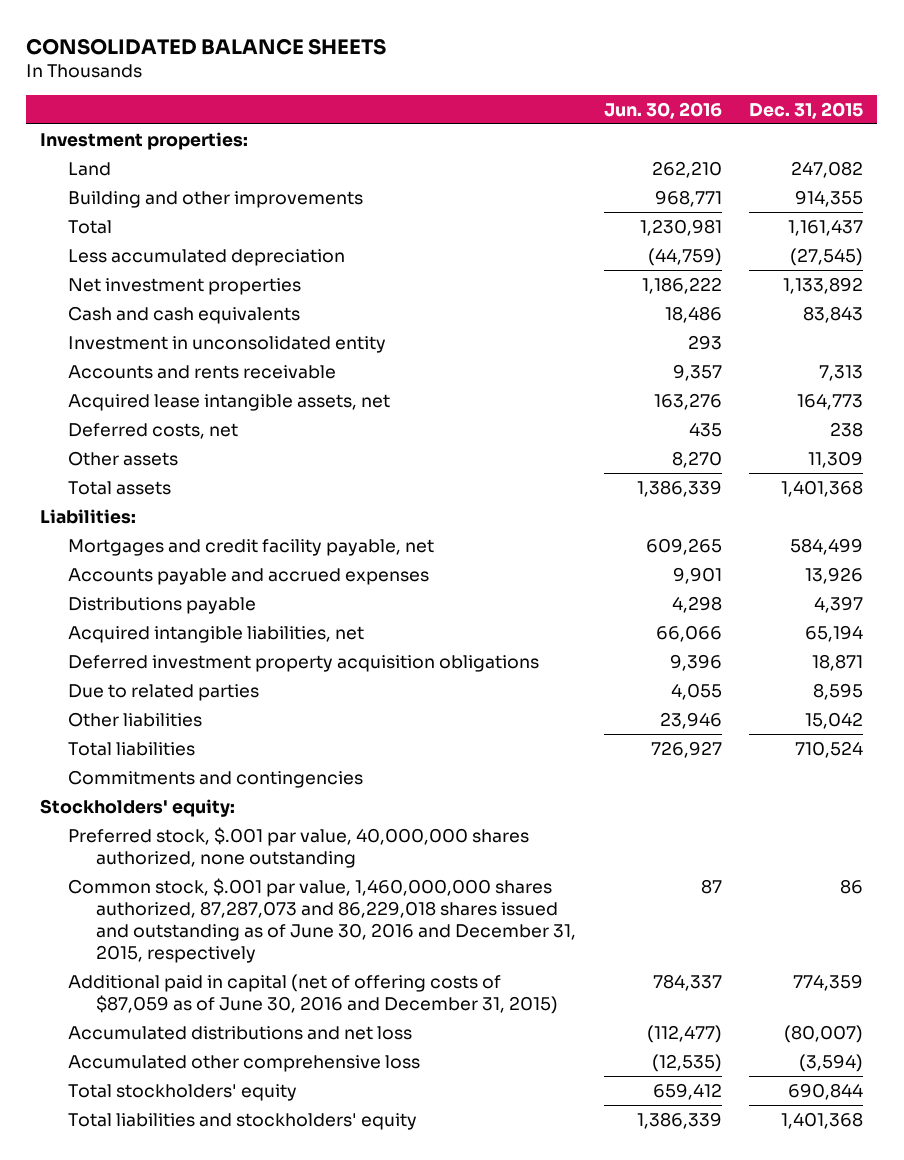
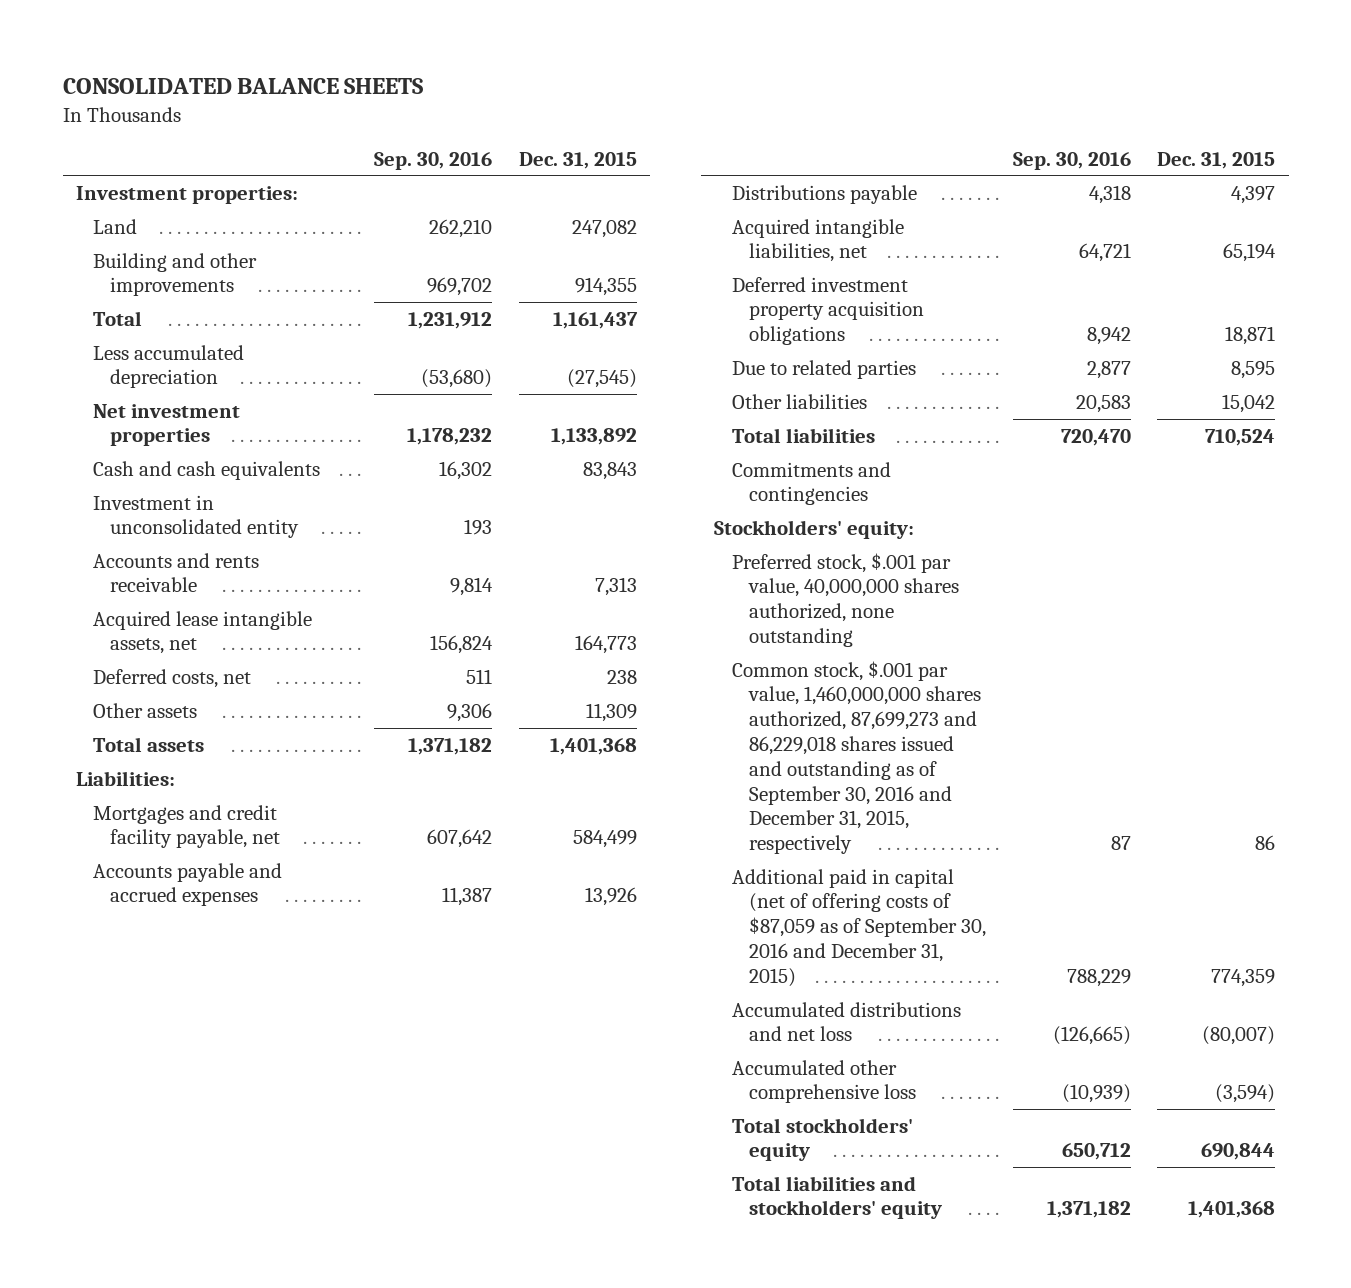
[603,101,722,119] Jun. 30, 2016 -> none
none -> [374,151,493,170] Sep. 30, 2016
[68,877,576,964] Common stock, $.001 par value, 1,460,000,000 shares authorized, 87,287,073 and 86,229,018 shares issued and outstanding as of June 30, 2016 and December 31, 2015, respectively -> [731,660,981,855] Common stock, $.001 par value, 1,460,000,000 shares authorized, 87,699,273 and 86,229,018 shares issued and outstanding as of September 30, 2016 and December 31, 2015, respectively
[68,973,558,1014] Additional paid in capital (net of offering costs of $87,059 as of June 30, 2016 and December 31, 2015) -> [731,868,986,987] Additional paid in capital (net of offering costs of $87,059 as of September 30, 2016 and December 31, 2015)

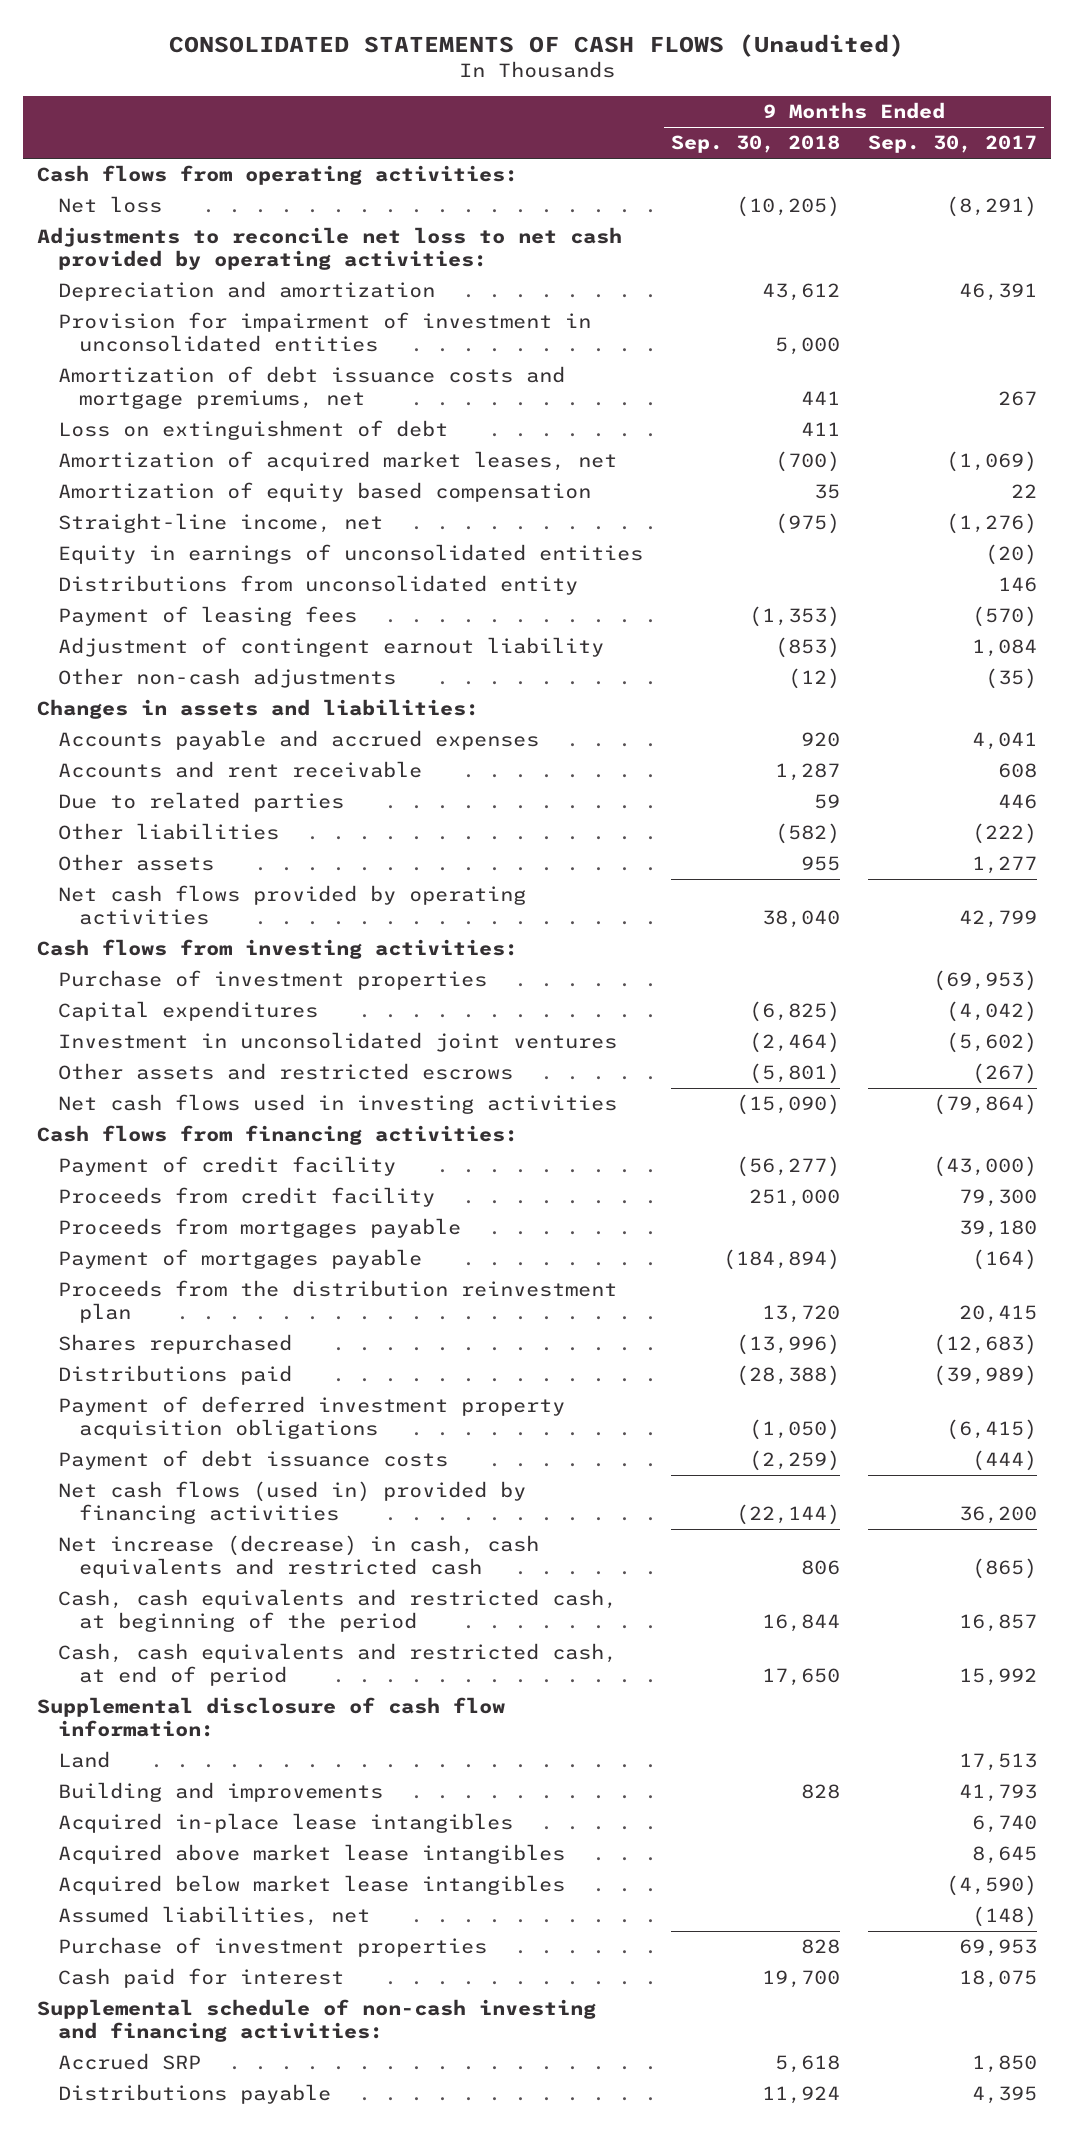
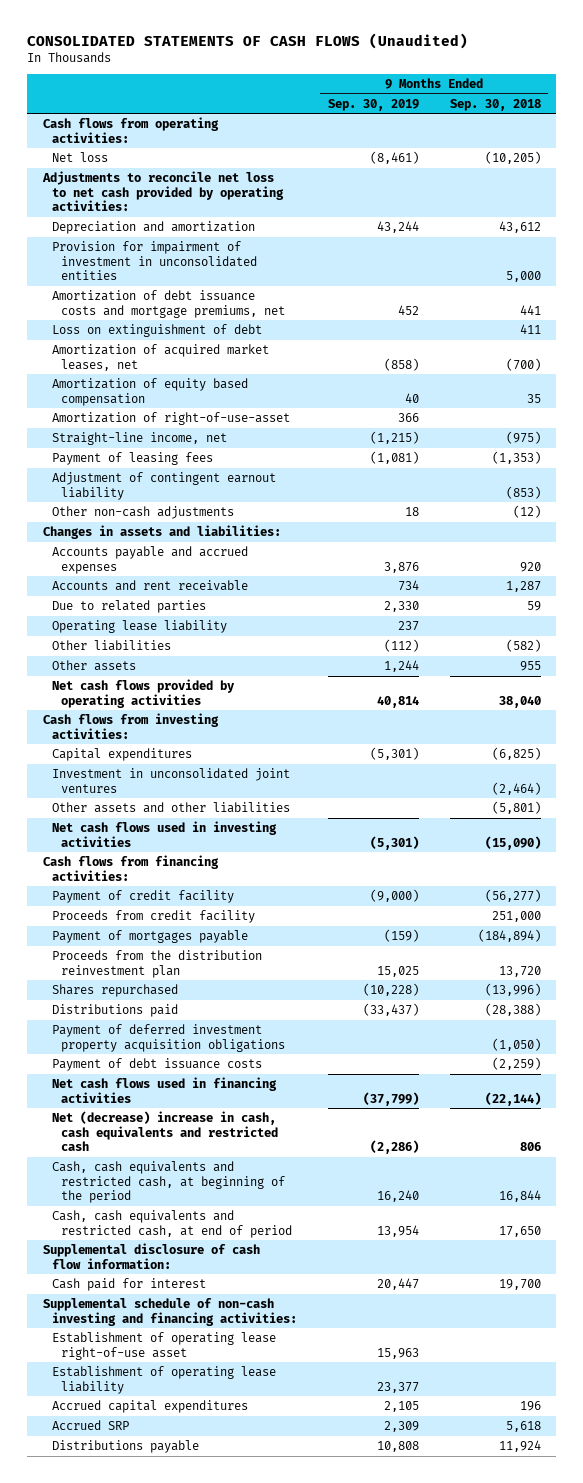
[868,135,1038,154] Sep. 30, 2017 -> none
none -> [327,98,419,111] Sep. 30, 2019
none -> [51,412,290,426] Amortization of right-of-use-asset
[57,544,643,565] Equity in earnings of unconsolidated entities -> none
[57,575,578,596] Distributions from unconsolidated entity -> none
none -> [51,620,227,634] Operating lease liability
[57,970,487,991] Purchase of investment properties -> none
[57,1063,513,1081] Other assets and restricted escrows -> [51,802,290,814] Other assets and other liabilities
[57,1218,461,1239] Proceeds from mortgages payable -> none
[57,1481,526,1524] Net cash flows (used in) provided by financing activities -> [51,1077,277,1103] Net cash flows used in financing activities
[57,1535,539,1578] Net increase (decrease) in cash, cash equivalents and restricted cash -> [51,1111,278,1152] Net (decrease) increase in cash, cash equivalents and restricted cash
[57,1751,110,1769] Land -> none
[57,1782,383,1803] Building and improvements -> none
[57,1813,513,1834] Acquired in-place lease intangibles -> none
[57,1844,565,1865] Acquired above market lease intangibles -> none
[57,1875,565,1896] Acquired below market lease intangibles -> none
[57,1906,370,1927] Assumed liabilities, net -> none
[57,1937,487,1958] Purchase of investment properties -> none
none -> [51,1332,276,1360] Establishment of operating lease right-of-use asset
none -> [51,1366,276,1394] Establishment of operating lease liability
none -> [51,1400,248,1414] Accrued capital expenditures

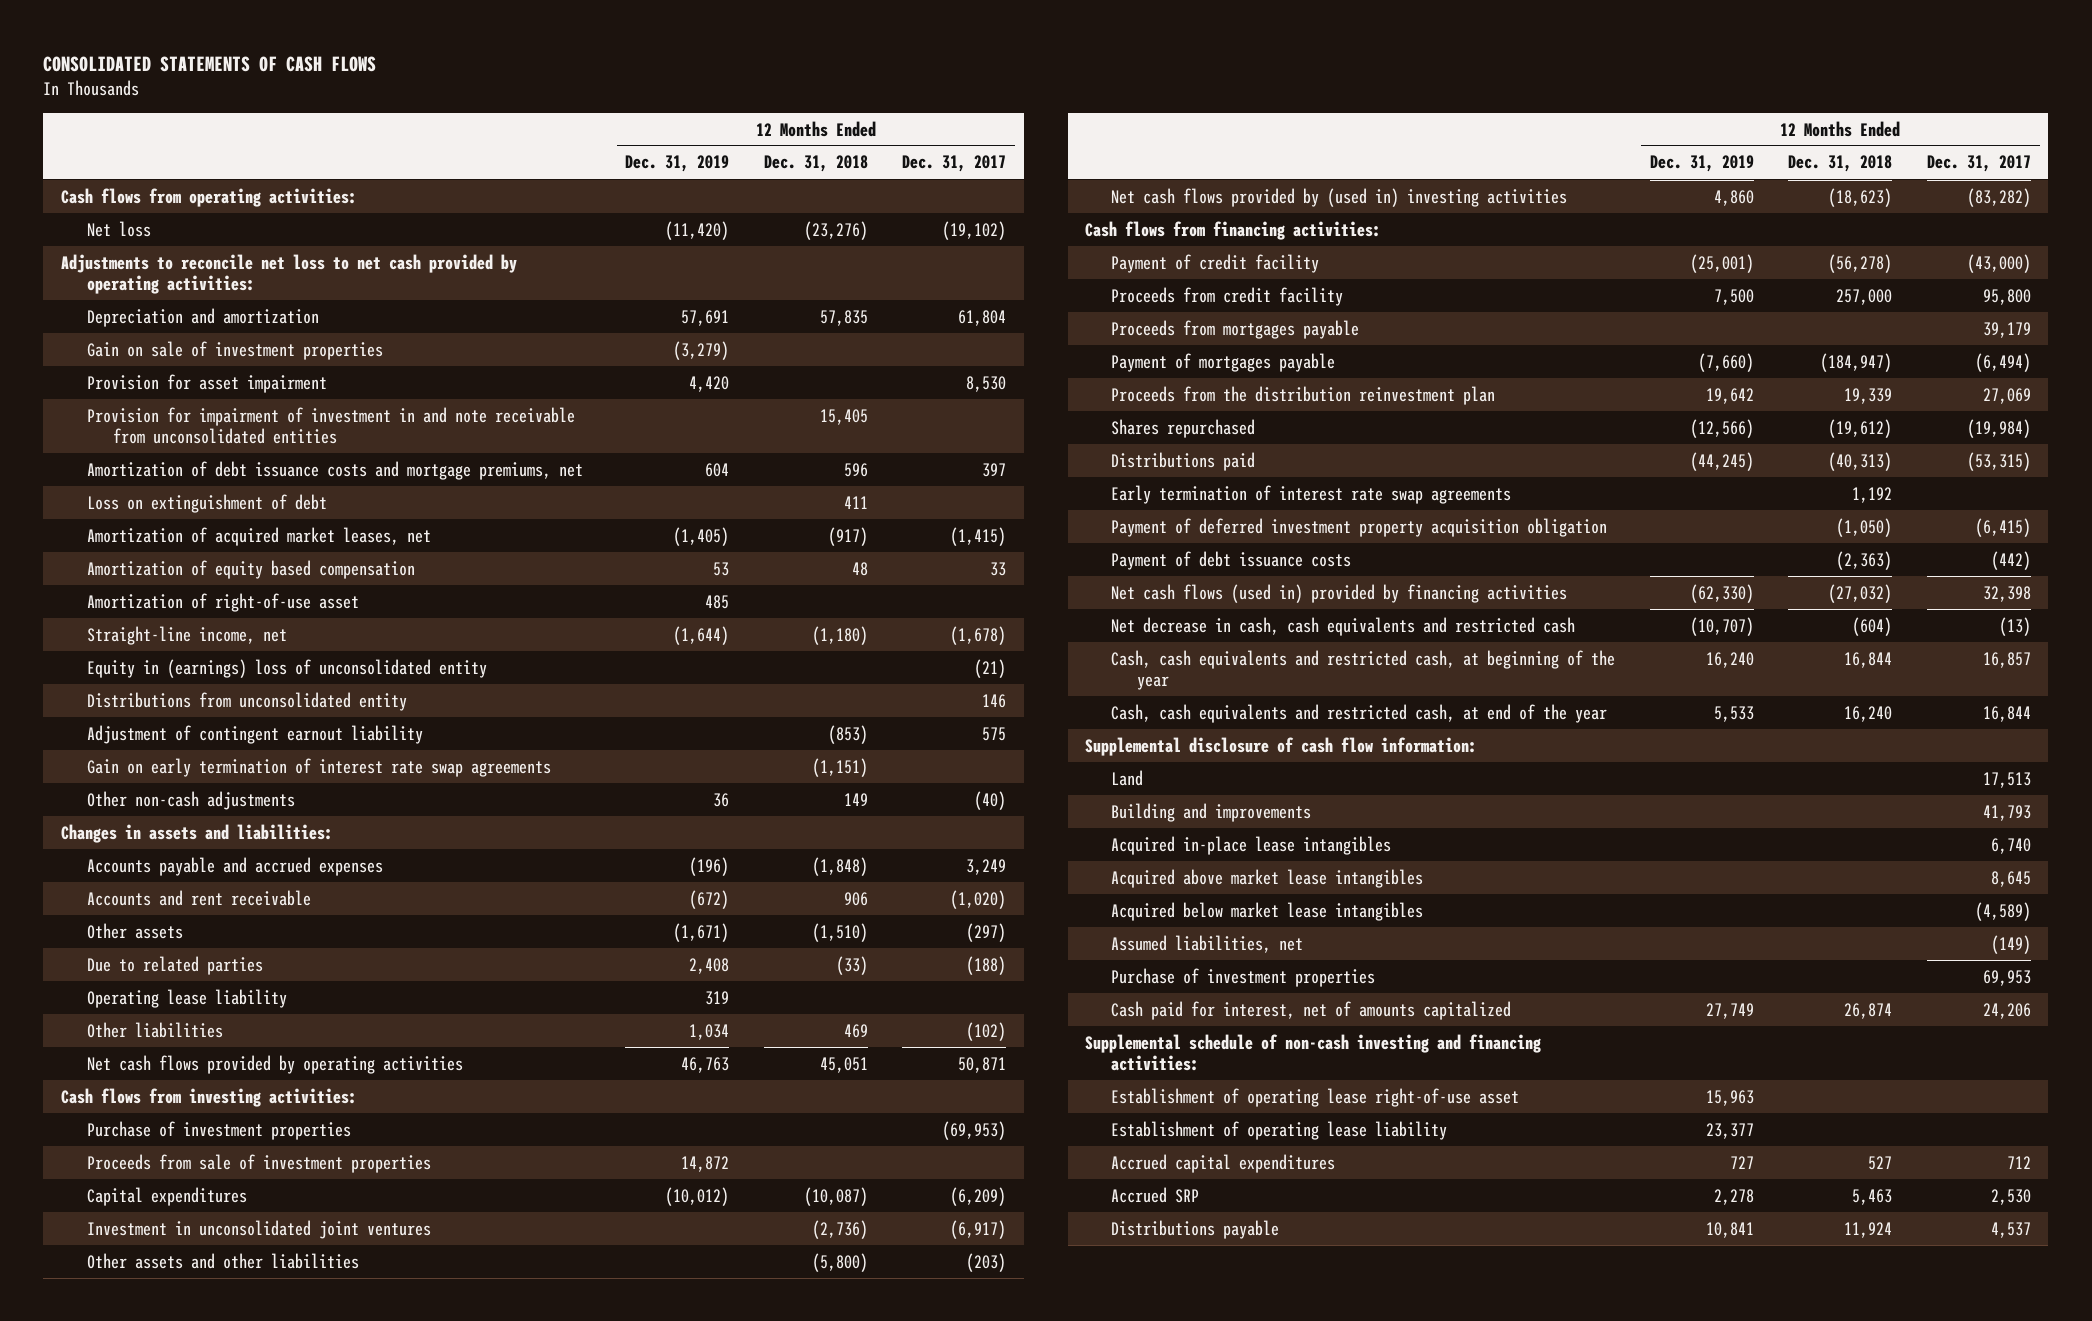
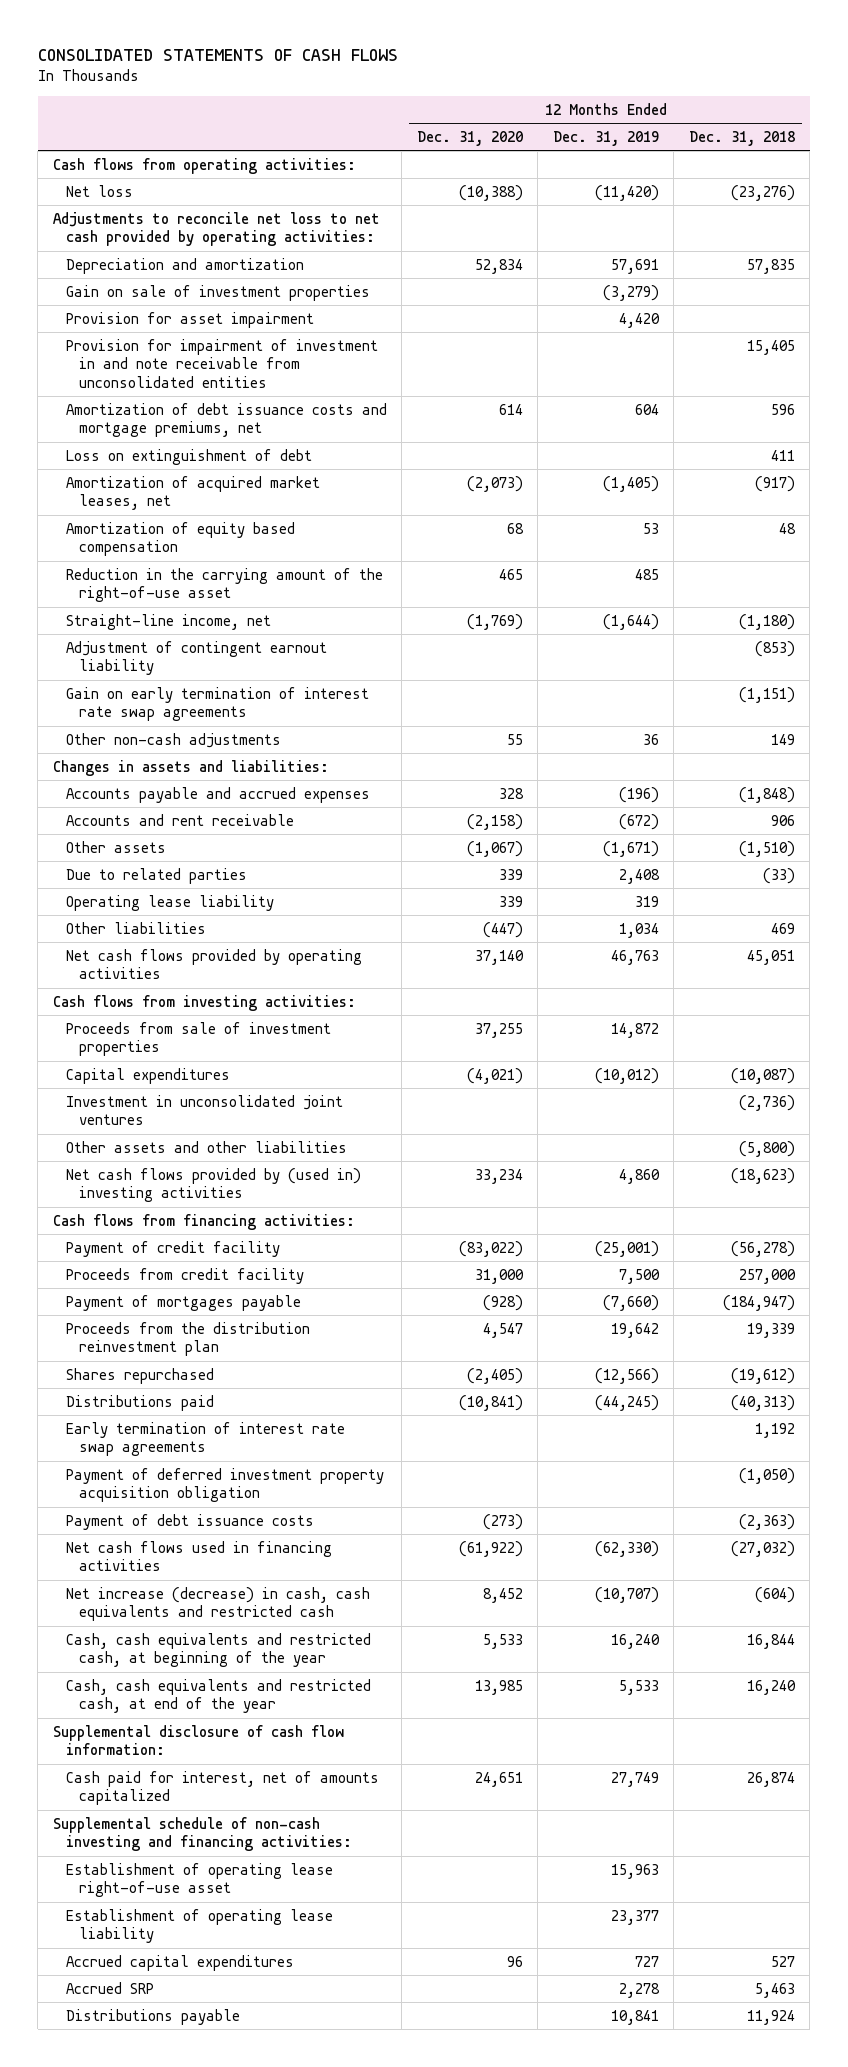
[902,155,1007,173] Dec. 31, 2017 -> none
none -> [416,130,523,146] Dec. 31, 2020
[86,592,359,612] Amortization of right-of-use asset -> [65,567,383,603] Reduction in the carrying amount of the right-of-use asset
[86,658,487,678] Equity in (earnings) loss of unconsolidated entity -> none
[86,691,407,711] Distributions from unconsolidated entity -> none
[86,1120,351,1140] Purchase of investment properties -> none
[1111,319,1360,339] Proceeds from mortgages payable -> none
[1111,583,1568,603] Net cash flows (used in) provided by financing activities -> [65,1540,332,1572] Net cash flows used in financing activities
[1111,616,1576,636] Net decrease in cash, cash equivalents and restricted cash -> [65,1586,370,1622] Net increase (decrease) in cash, cash equivalents and restricted cash
[1111,769,1144,786] Land -> none
[1111,802,1312,822] Building and improvements -> none
[1111,835,1392,855] Acquired in-place lease intangibles -> none
[1111,868,1424,888] Acquired above market lease intangibles -> none
[1111,901,1424,921] Acquired below market lease intangibles -> none
[1111,934,1304,953] Assumed liabilities, net -> none
[1111,967,1376,987] Purchase of investment properties -> none

